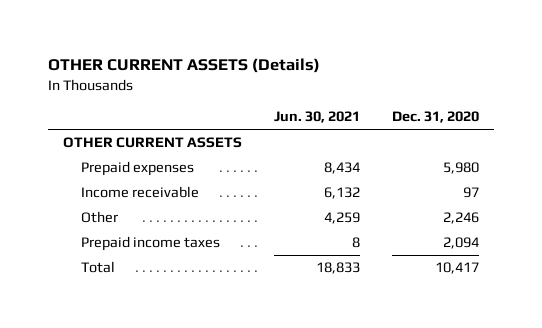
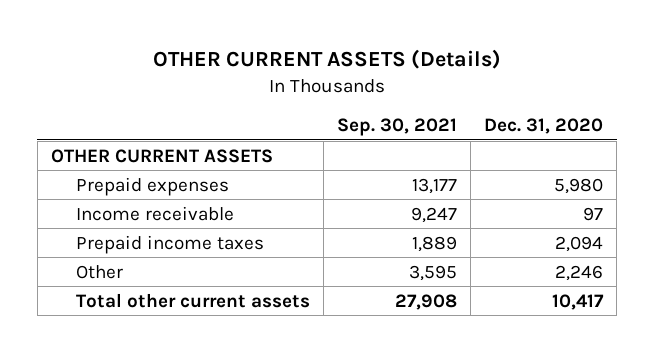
[274,111,361,124] Jun. 30, 2021 -> none
none -> [337,118,458,137] Sep. 30, 2021
[80,211,118,224] Other -> [76,264,124,279] Other
[80,261,115,274] Total -> [76,292,311,308] Total other current assets

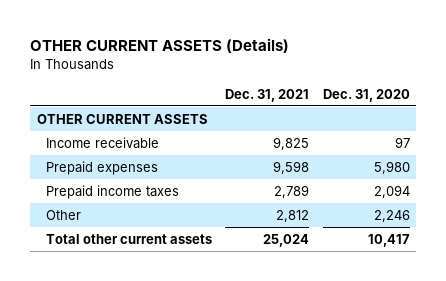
[337,118,458,137] Sep. 30, 2021 -> none
none -> [225,88,310,102] Dec. 31, 2021
[76,176,230,196] Prepaid expenses -> [46,160,159,175] Prepaid expenses

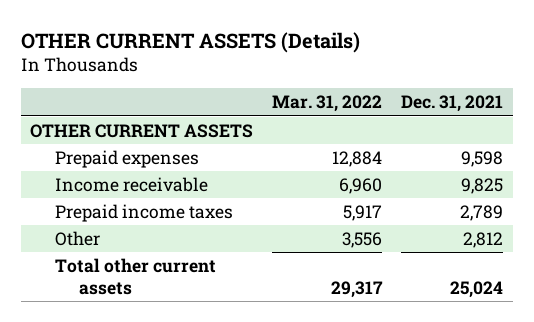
[322,88,410,102] Dec. 31, 2020 -> none
none -> [272,95,383,113] Mar. 31, 2022
[46,136,160,149] Income receivable -> [54,176,208,192] Income receivable

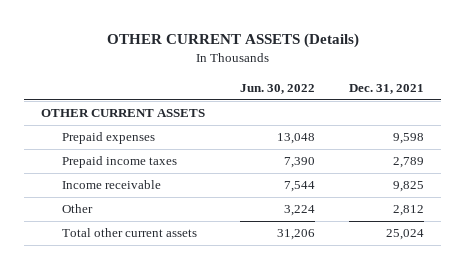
[272,95,383,113] Mar. 31, 2022 -> none
none -> [239,83,315,94] Jun. 30, 2022
[54,176,208,192] Income receivable -> [61,180,161,190] Income receivable

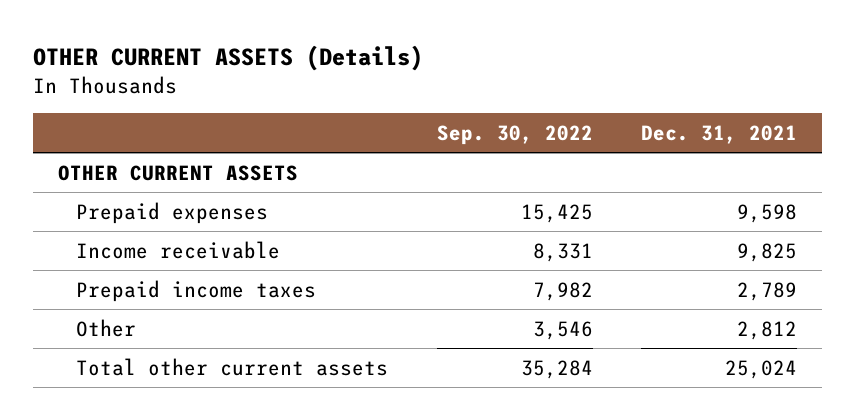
[239,83,315,94] Jun. 30, 2022 -> none
none -> [436,124,593,145] Sep. 30, 2022
[61,156,177,169] Prepaid income taxes -> [75,279,316,302] Prepaid income taxes

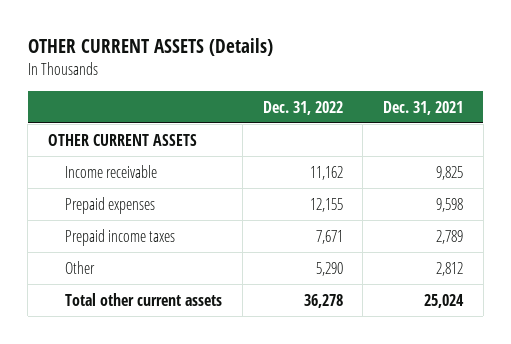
[436,124,593,145] Sep. 30, 2022 -> none
none -> [262,100,343,115] Dec. 31, 2022
[75,201,268,224] Prepaid expenses -> [65,196,156,214] Prepaid expenses

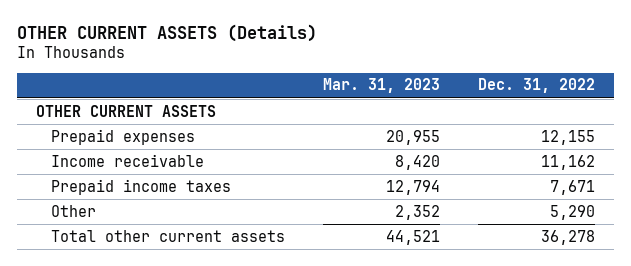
[383,100,464,115] Dec. 31, 2021 -> none
none -> [323,78,441,94] Mar. 31, 2023
[65,164,158,178] Income receivable -> [51,153,205,167] Income receivable

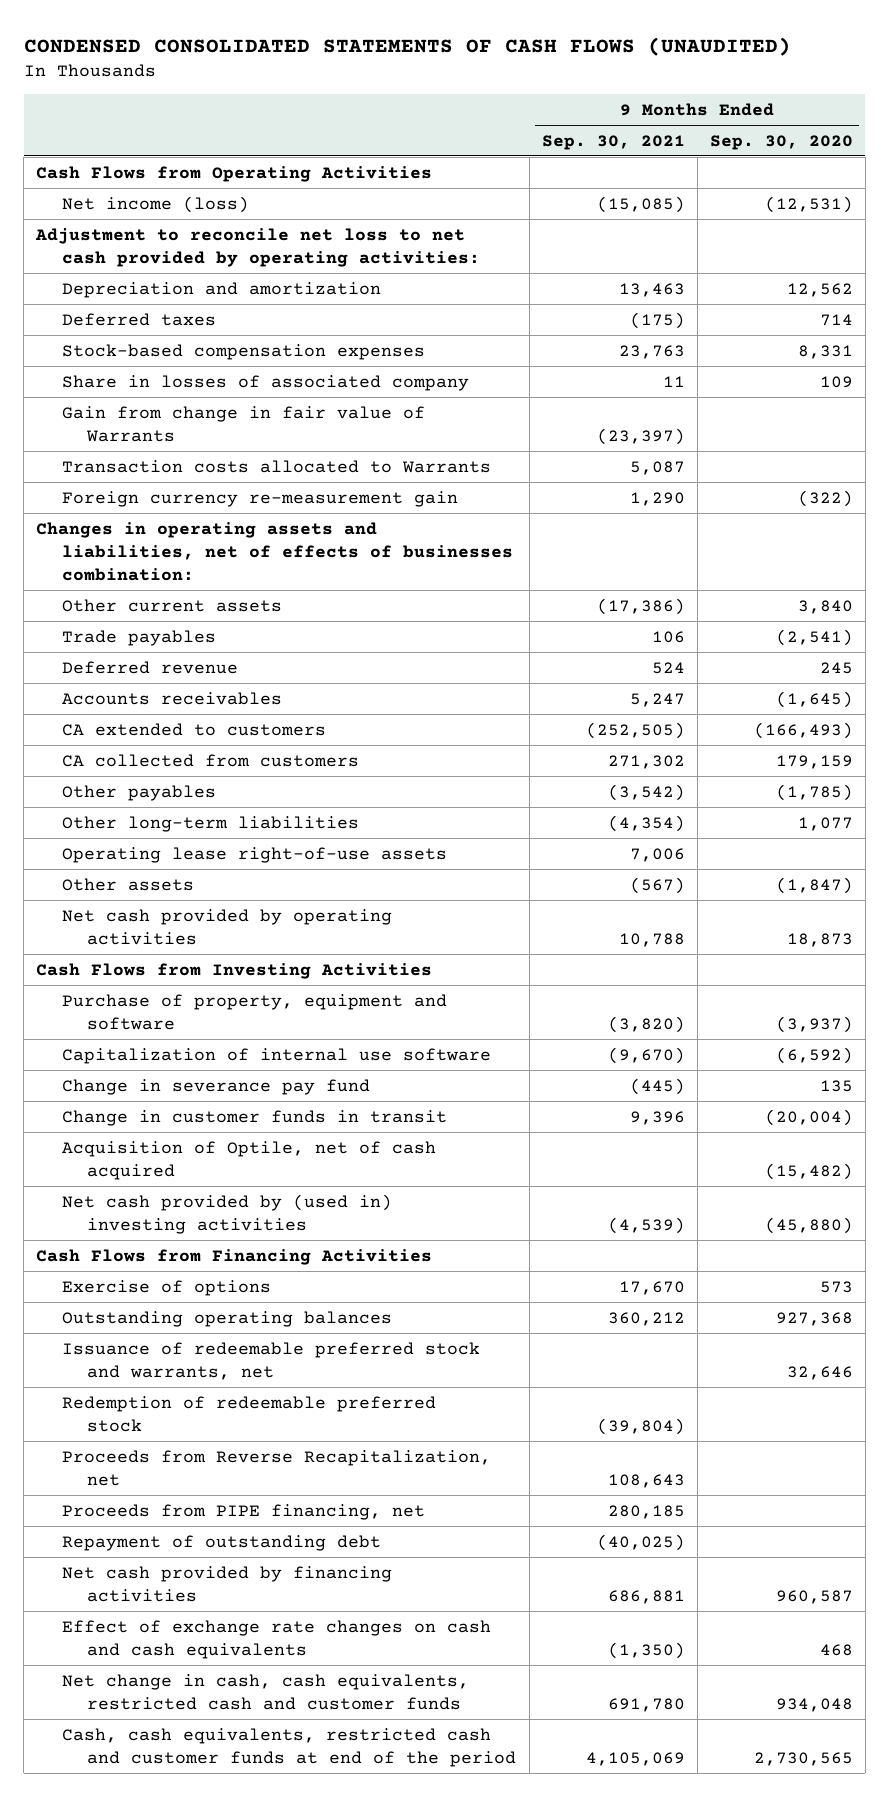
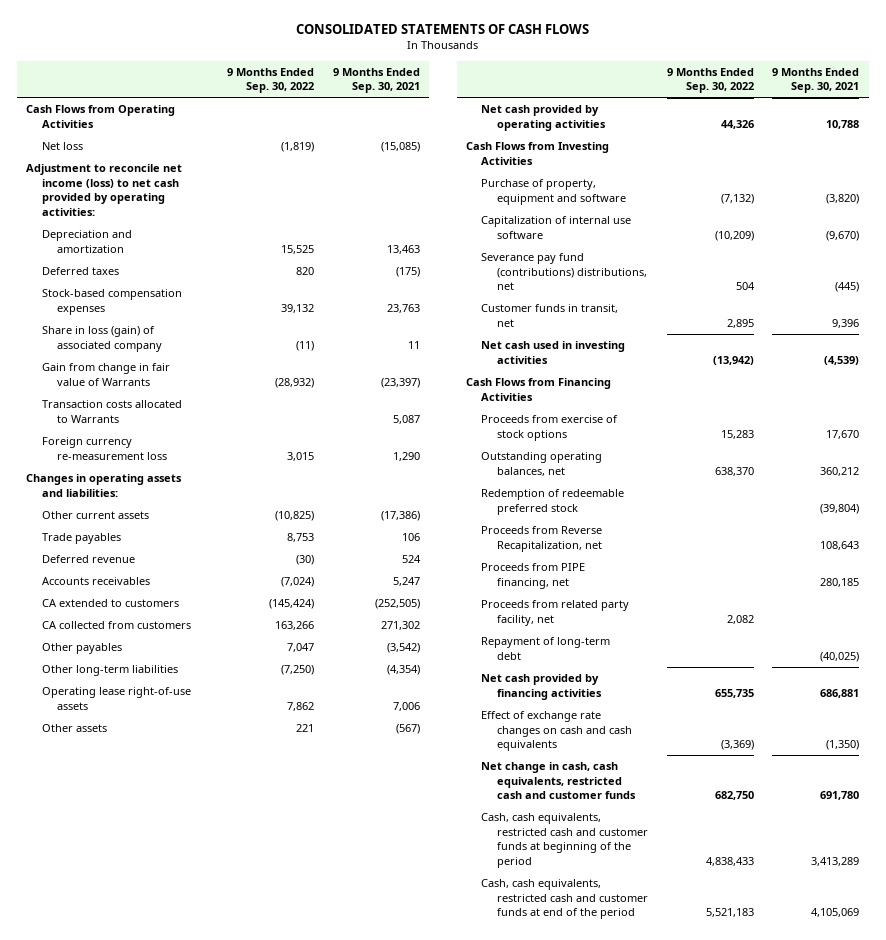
[23,36,791,56] CONDENSED CONSOLIDATED STATEMENTS OF CASH FLOWS (UNAUDITED) -> [295,24,589,35] CONSOLIDATED STATEMENTS OF CASH FLOWS
[709,134,853,150] Sep. 30, 2020 -> none
none -> [226,67,314,94] 9 Months Ended Sep. 30, 2022
[61,195,249,213] Net income (loss) -> [41,142,83,151] Net loss
[35,227,480,267] Adjustment to reconcile net loss to net cash provided by operating activities: -> [26,164,183,216] Adjustment to reconcile net income (loss) to net cash provided by operating activities:
[61,374,469,391] Share in losses of associated company -> [41,326,163,352] Share in loss (gain) of associated company
[61,490,458,507] Foreign currency re-measurement gain -> [41,437,168,460] Foreign currency re-measurement loss
[36,521,513,582] Changes in operating assets and liabilities, net of effects of businesses combination: -> [26,474,183,497] Changes in operating assets and liabilities:
[61,1140,436,1180] Acquisition of Optile, net of cash acquired -> none
[61,1078,370,1095] Change in severance pay fund -> [481,253,647,291] Severance pay fund (contributions) distributions, net
[61,1109,447,1126] Change in customer funds in transit -> [481,304,619,327] Customer funds in transit, net
[61,1193,392,1234] Net cash provided by (used in) investing activities -> [481,341,626,364] Net cash used in investing activities
[61,1341,480,1380] Issuance of redeemable preferred stock and warrants, net -> none
[61,1279,271,1296] Exercise of options -> [481,415,619,441] Proceeds from exercise of stock options
[61,1310,392,1327] Outstanding operating balances -> [481,452,603,476] Outstanding operating balances, net
none -> [481,600,630,626] Proceeds from related party facility, net
[61,1534,381,1551] Repayment of outstanding debt -> [481,637,611,660] Repayment of long-term debt
none -> [481,813,648,868] Cash, cash equivalents, restricted cash and customer funds at beginning of the period

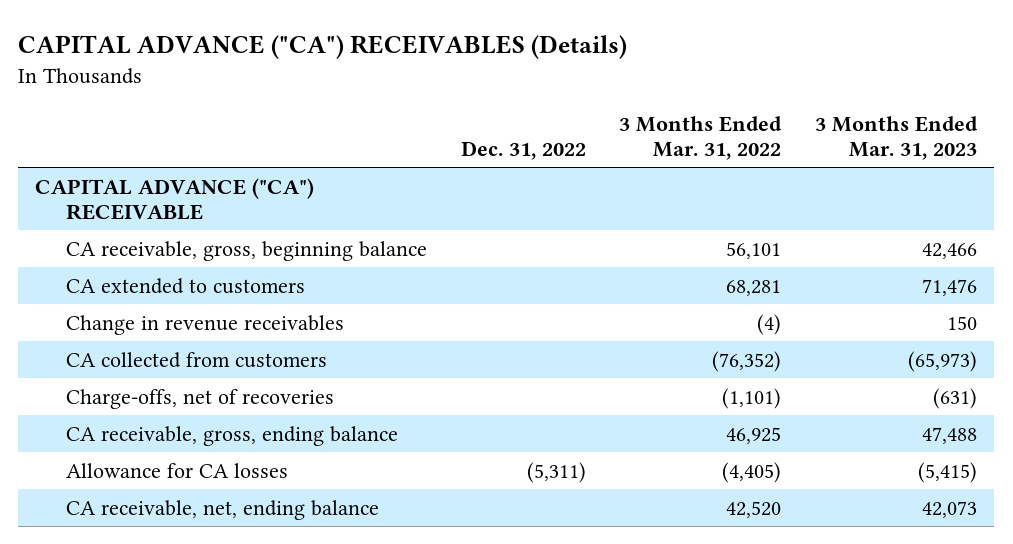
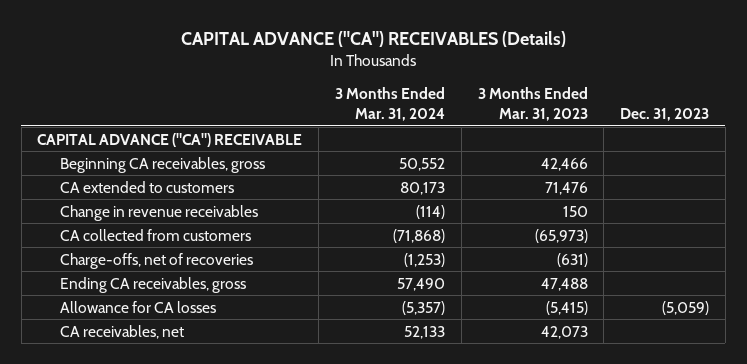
[460,141,586,161] Dec. 31, 2022 -> none
[619,115,783,161] 3 Months Ended Mar. 31, 2022 -> none
none -> [335,87,446,122] 3 Months Ended Mar. 31, 2024
none -> [620,108,710,122] Dec. 31, 2023
[65,240,427,261] CA receivable, gross, beginning balance -> [59,156,265,173] Beginning CA receivables, gross
[65,425,398,446] CA receivable, gross, ending balance -> [59,276,246,293] Ending CA receivables, gross
[65,499,379,520] CA receivable, net, ending balance -> [59,324,184,339] CA receivables, net

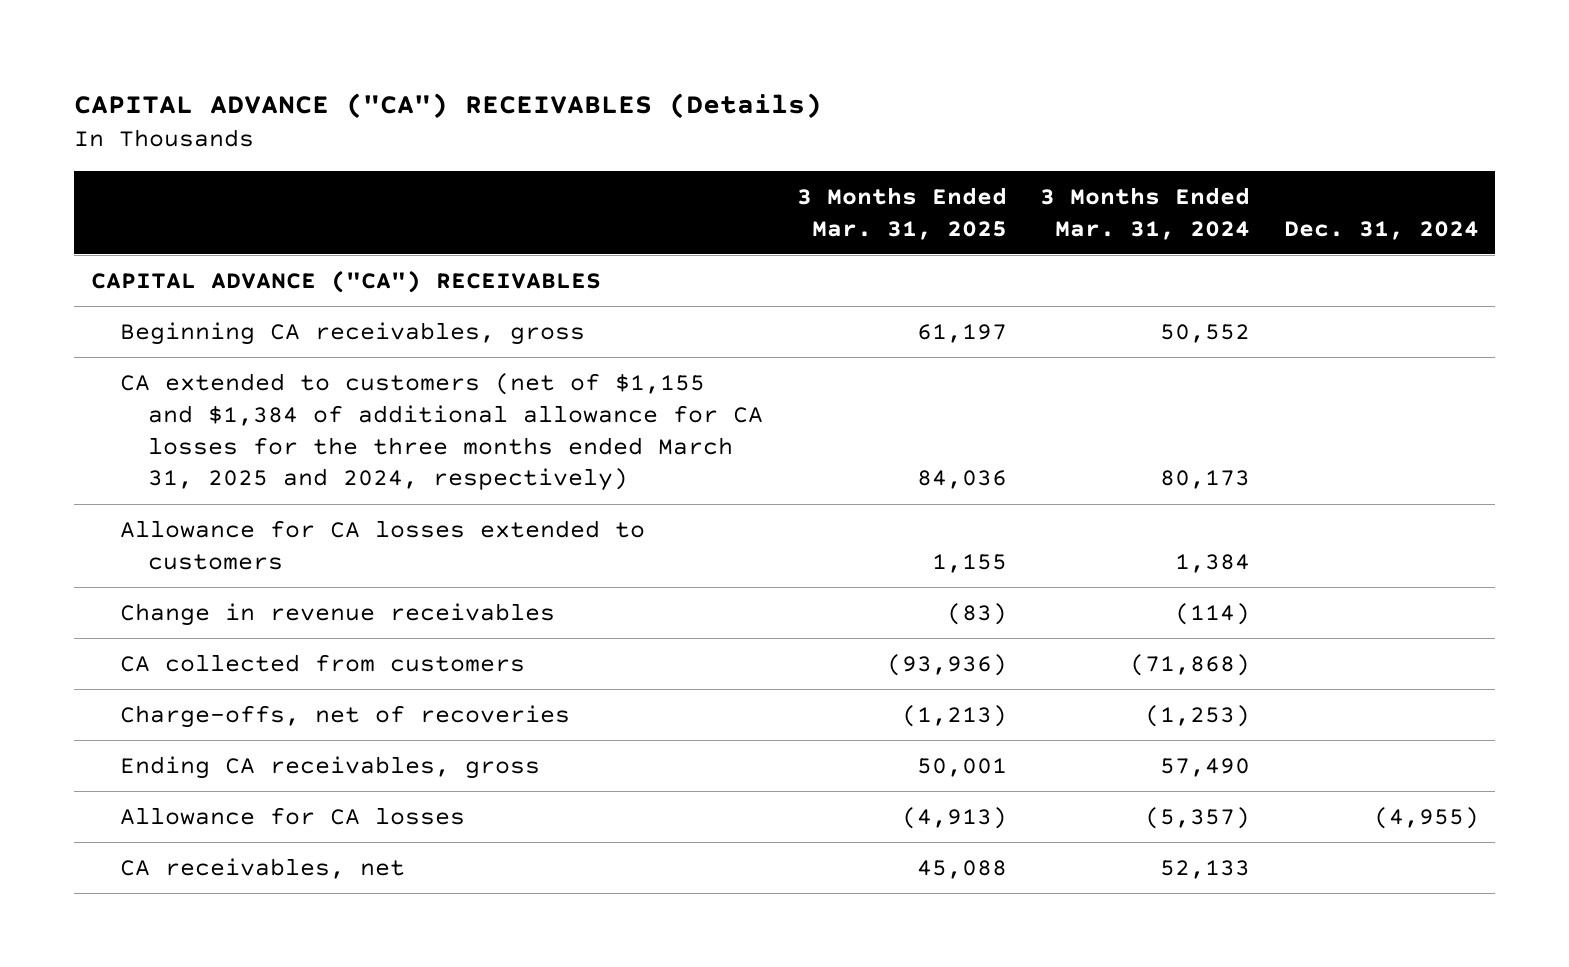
[477,87,588,122] 3 Months Ended Mar. 31, 2023 -> none
[620,108,710,122] Dec. 31, 2023 -> none
none -> [796,186,1007,240] 3 Months Ended Mar. 31, 2025
none -> [1283,220,1479,240] Dec. 31, 2024
[37,132,303,147] CAPITAL ADVANCE ("CA") RECEIVABLE -> [90,269,601,293] CAPITAL ADVANCE ("CA") RECEIVABLES
[59,180,234,193] CA extended to customers -> [119,372,764,492] CA extended to customers (net of $1,155 and $1,384 of additional allowance for CA losses for the three months ended March 31, 2025 and 2024, respectively)
none -> [119,519,645,570] Allowance for CA losses extended to customers

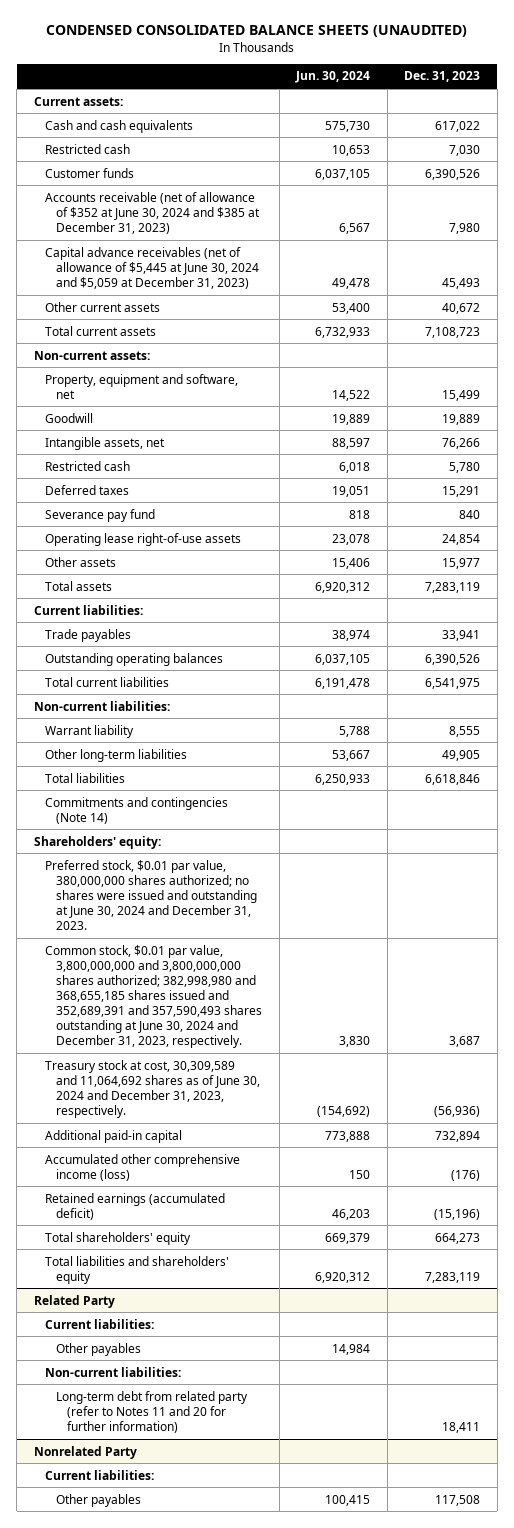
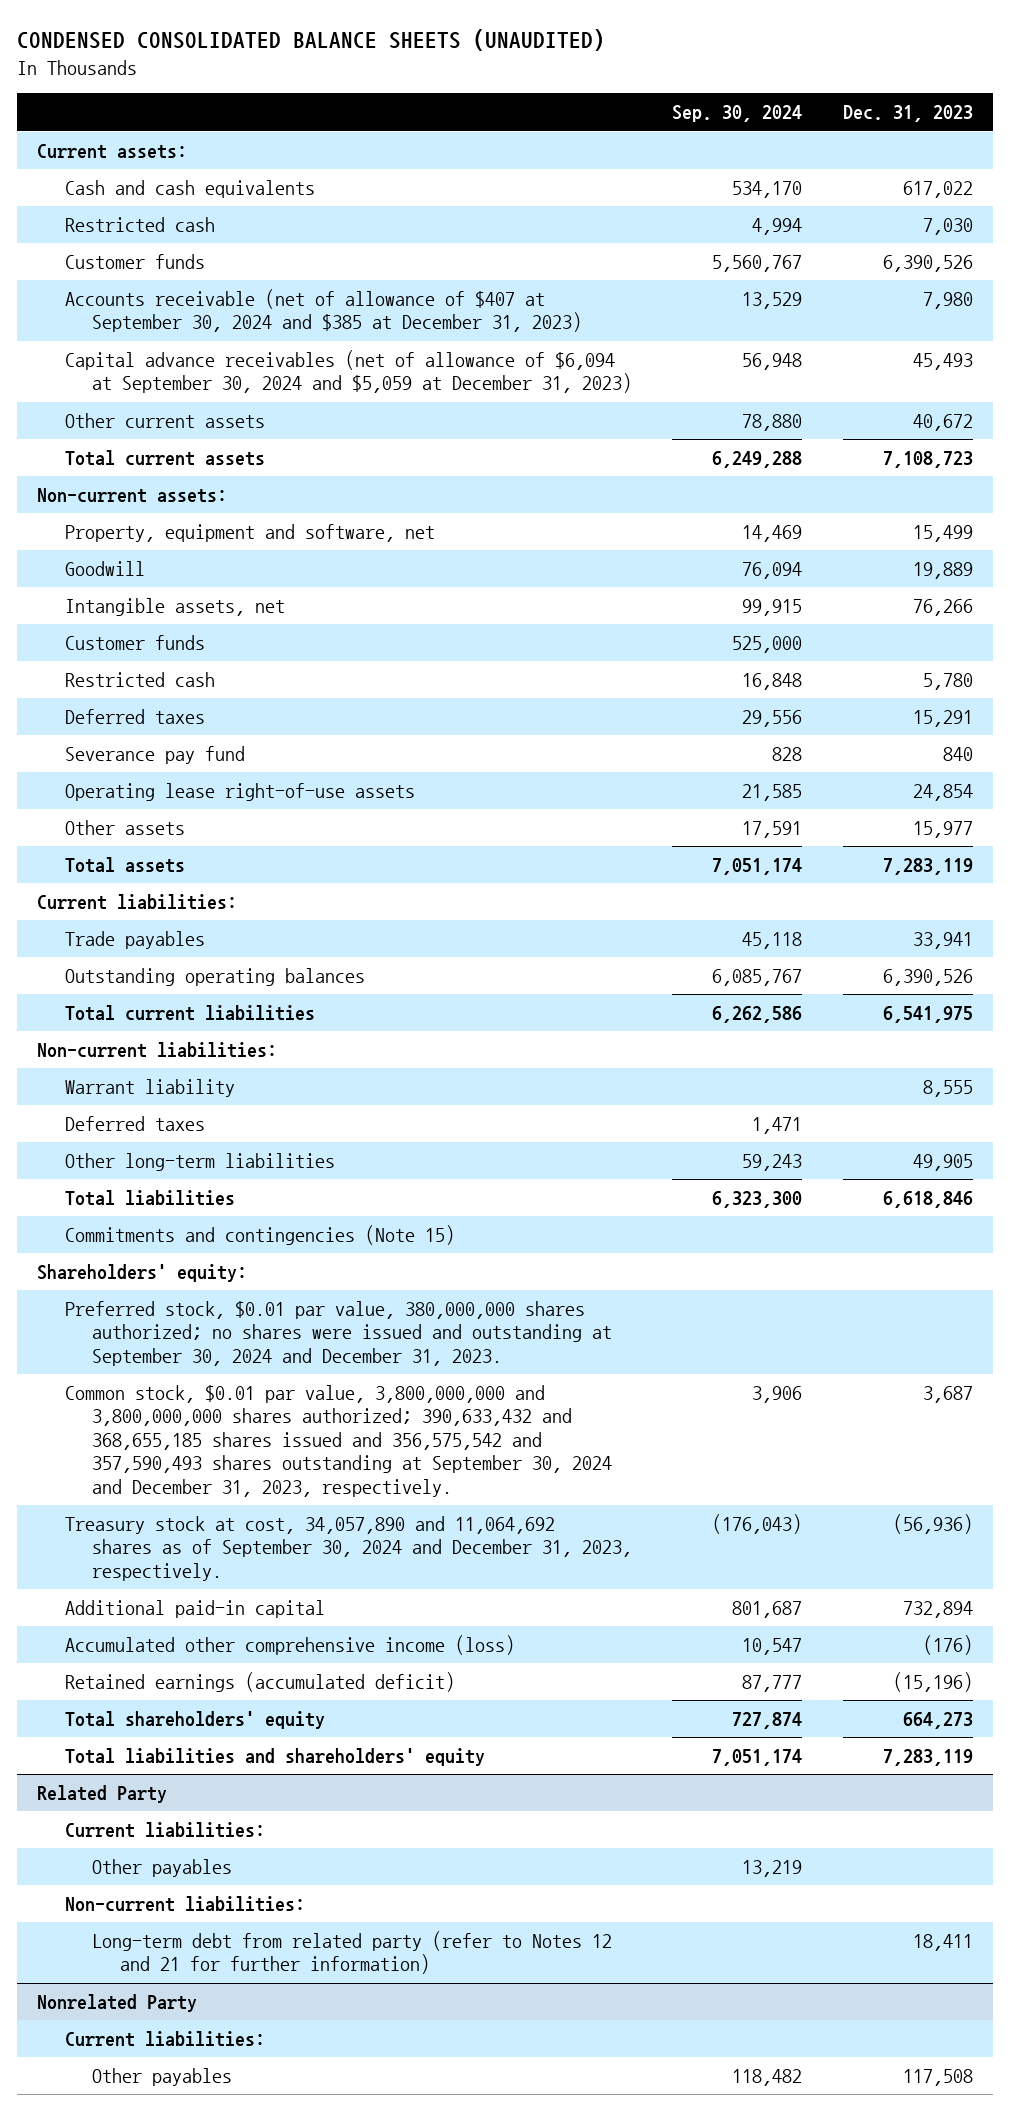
[295,71,371,84] Jun. 30, 2024 -> none
none -> [672,104,803,122] Sep. 30, 2024
[44,191,261,234] Accounts receivable (net of allowance of $352 at June 30, 2024 and $385 at December 31, 2023) -> [64,288,583,333] Accounts receivable (net of allowance of $407 at September 30, 2024 and $385 at December 31, 2023)
[44,246,260,289] Capital advance receivables (net of allowance of $5,445 at June 30, 2024 and $5,059 at December 31, 2023) -> [64,349,633,394] Capital advance receivables (net of allowance of $6,094 at September 30, 2024 and $5,059 at December 31, 2023)
none -> [64,634,205,650] Customer funds
none -> [64,1115,205,1131] Deferred taxes
[44,796,228,824] Commitments and contingencies (Note 14) -> [64,1224,455,1245] Commitments and contingencies (Note 15)
[44,859,258,930] Preferred stock, $0.01 par value, 380,000,000 shares authorized; no shares were issued and outstanding at June 30, 2024 and December 31, 2023. -> [64,1300,613,1366] Preferred stock, $0.01 par value, 380,000,000 shares authorized; no shares were issued and outstanding at September 30, 2024 and December 31, 2023.
[44,944,263,1049] Common stock, $0.01 par value, 3,800,000,000 and 3,800,000,000 shares authorized; 382,998,980 and 368,655,185 shares issued and 352,689,391 and 357,590,493 shares outstanding at June 30, 2024 and December 31, 2023, respectively. -> [64,1384,613,1497] Common stock, $0.01 par value, 3,800,000,000 and 3,800,000,000 shares authorized; 390,633,432 and 368,655,185 shares issued and 356,575,542 and 357,590,493 shares outstanding at September 30, 2024 and December 31, 2023, respectively.
[44,1059,261,1118] Treasury stock at cost, 30,309,589 and 11,064,692 shares as of June 30, 2024 and December 31, 2023, respectively. -> [64,1515,633,1581] Treasury stock at cost, 34,057,890 and 11,064,692 shares as of September 30, 2024 and December 31, 2023, respectively.
[56,1390,249,1433] Long-term debt from related party (refer to Notes 11 and 20 for further information) -> [92,1930,613,1975] Long-term debt from related party (refer to Notes 12 and 21 for further information)

